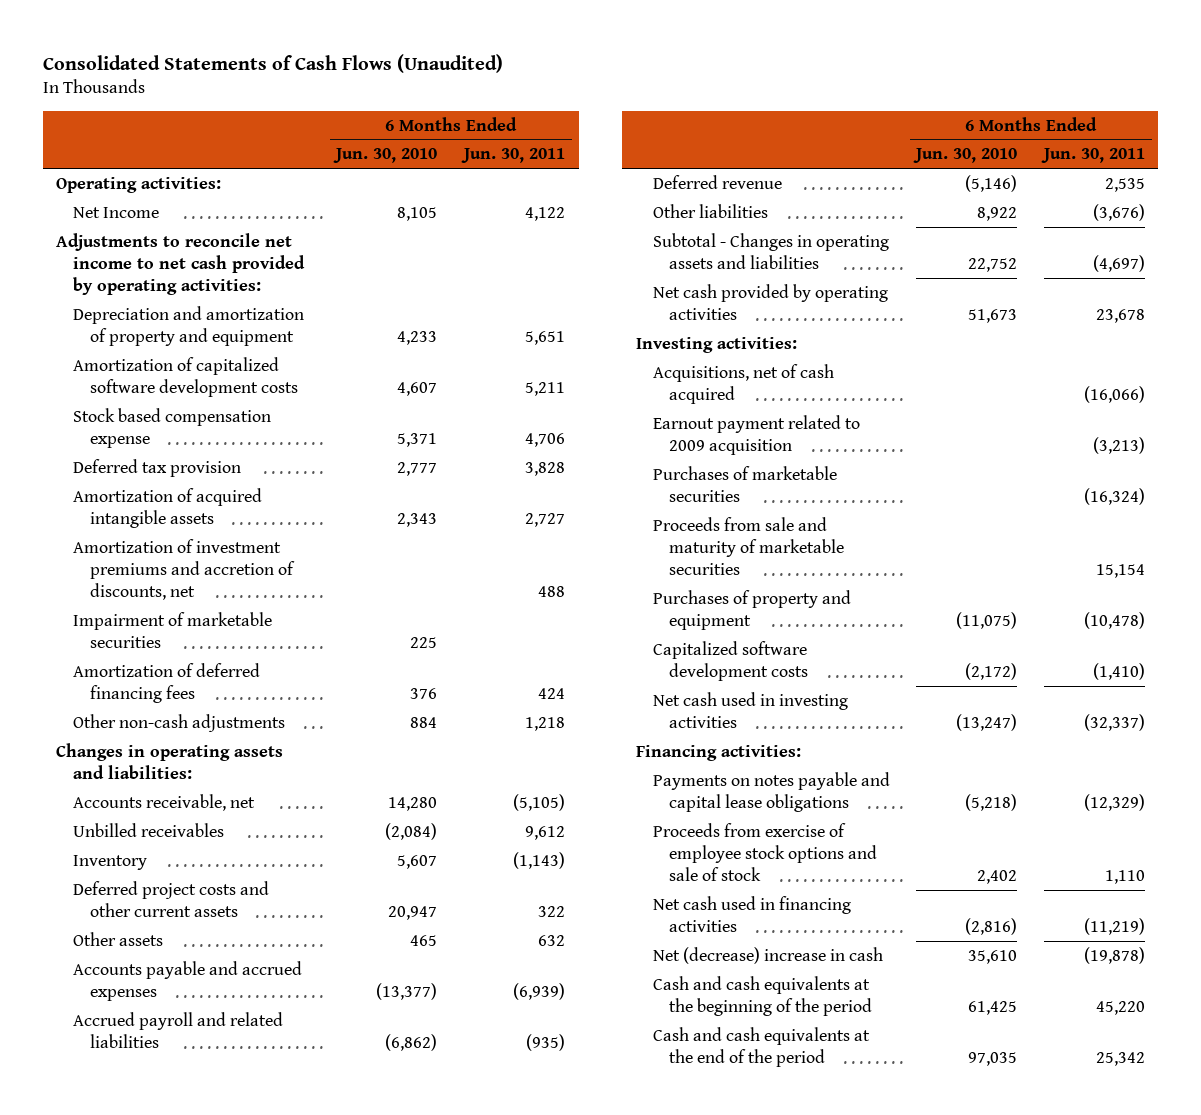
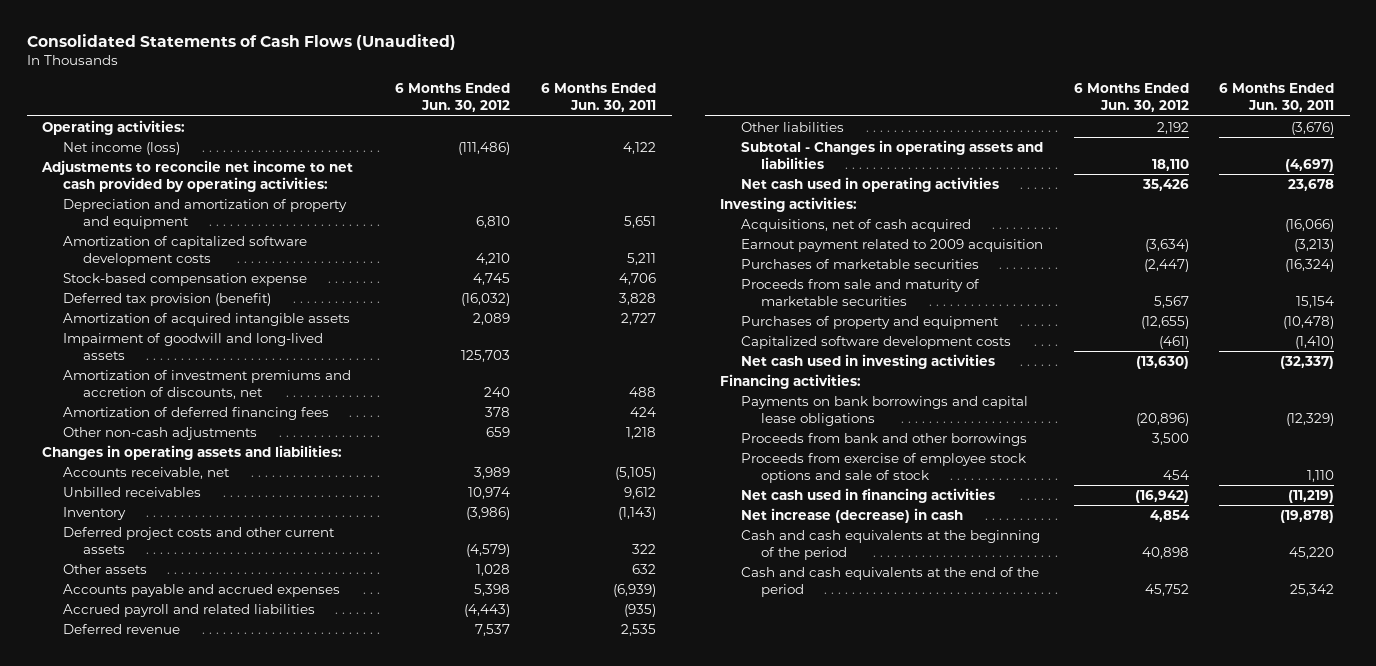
[333,148,438,164] Jun. 30, 2010 -> none
none -> [395,83,511,113] 6 Months Ended Jun. 30, 2012
[72,206,159,218] Net Income -> [62,141,180,155] Net income (loss)
[72,407,271,449] Stock based compensation expense -> [62,272,307,286] Stock-based compensation expense
[72,458,241,477] Deferred tax provision -> [62,292,271,306] Deferred tax provision (benefit)
none -> [62,332,323,360] Impairment of goodwill and long-lived assets
[72,611,272,649] Impairment of marketable securities -> none
[652,283,888,321] Net cash provided by operating activities -> [740,176,999,192] Net cash used in operating activities
[652,771,890,813] Payments on notes payable and capital lease obligations -> [740,395,1028,426] Payments on bank borrowings and capital lease obligations
none -> [740,432,1027,446] Proceeds from bank and other borrowings
[652,946,883,964] Net (decrease) increase in cash -> [740,507,963,523] Net increase (decrease) in cash

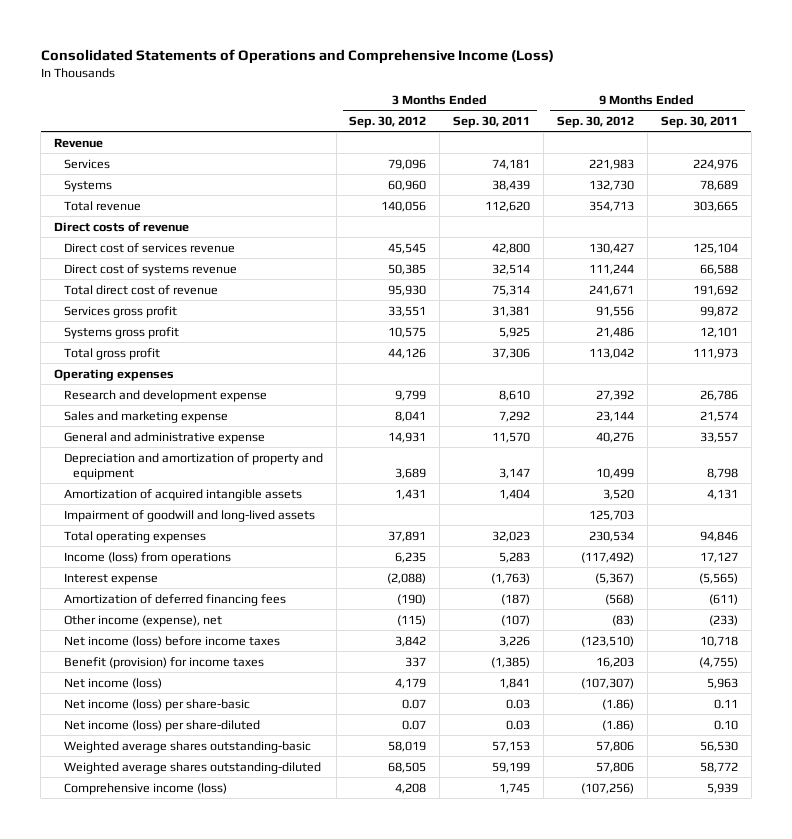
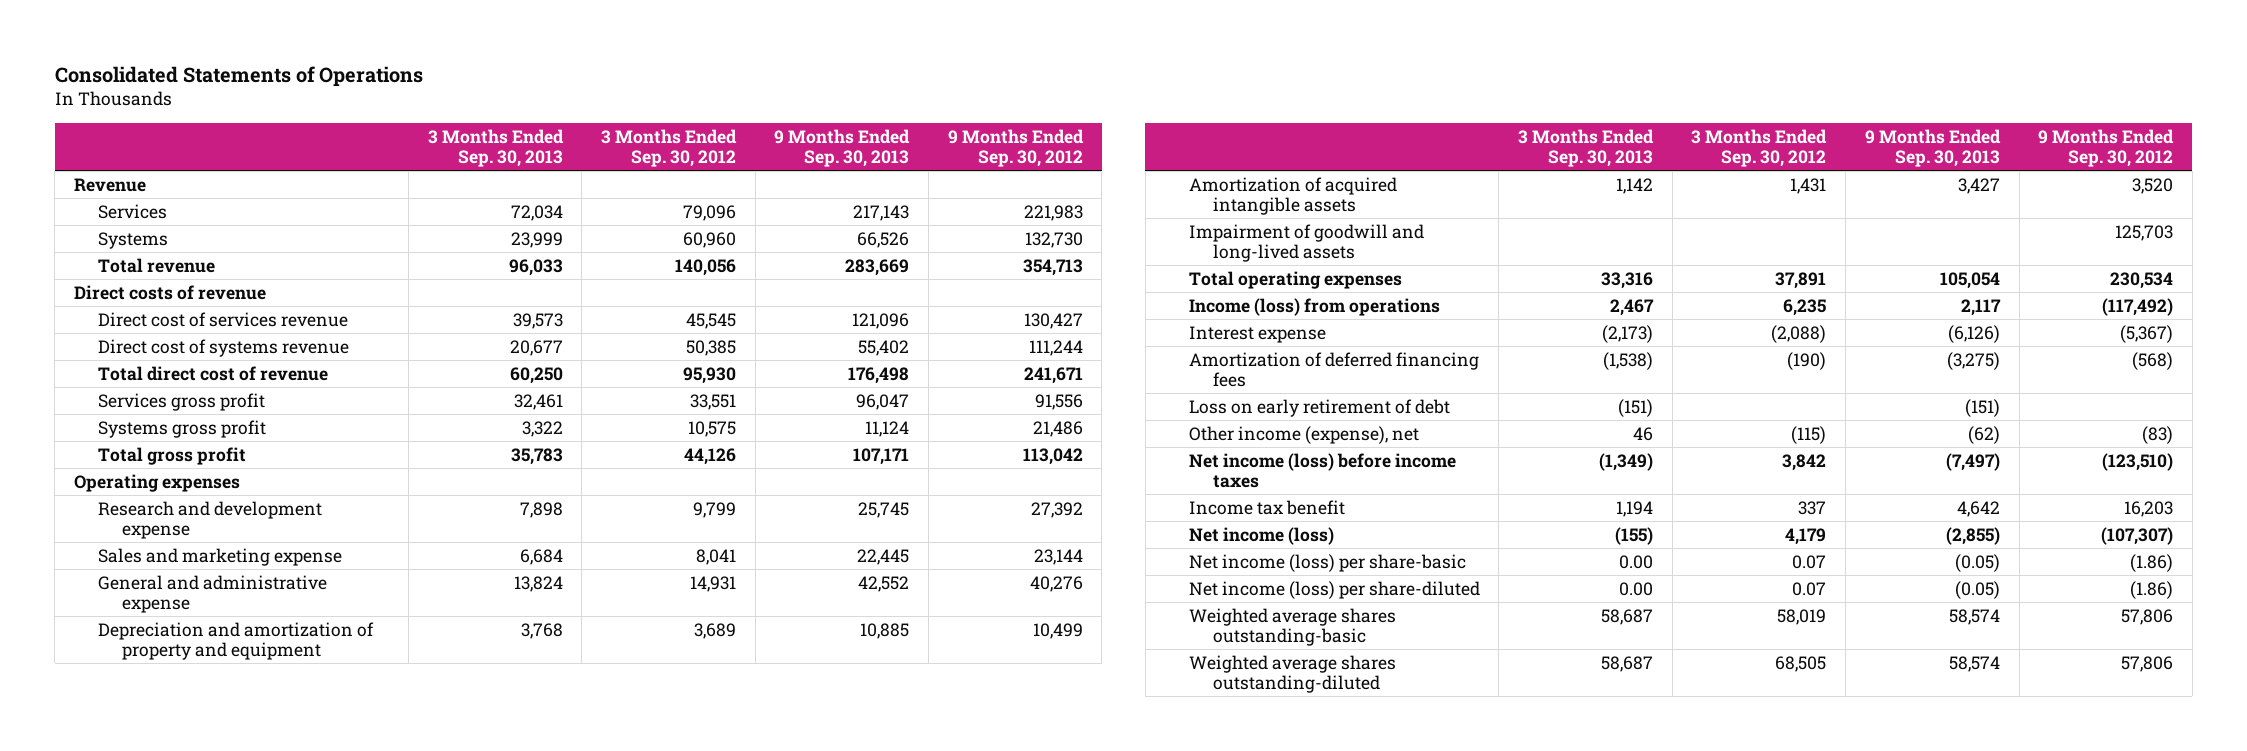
[40,48,554,64] Consolidated Statements of Operations and Comprehensive Income (Loss) -> [54,65,423,87] Consolidated Statements of Operations
[453,115,531,128] Sep. 30, 2011 -> none
[660,115,738,128] Sep. 30, 2011 -> none
none -> [427,128,564,168] 3 Months Ended Sep. 30, 2013
none -> [774,128,911,168] 9 Months Ended Sep. 30, 2013
none -> [1188,398,1450,417] Loss on early retirement of debt
[63,656,264,669] Benefit (provision) for income taxes -> [1188,499,1345,515] Income tax benefit
[63,782,227,795] Comprehensive income (loss) -> none

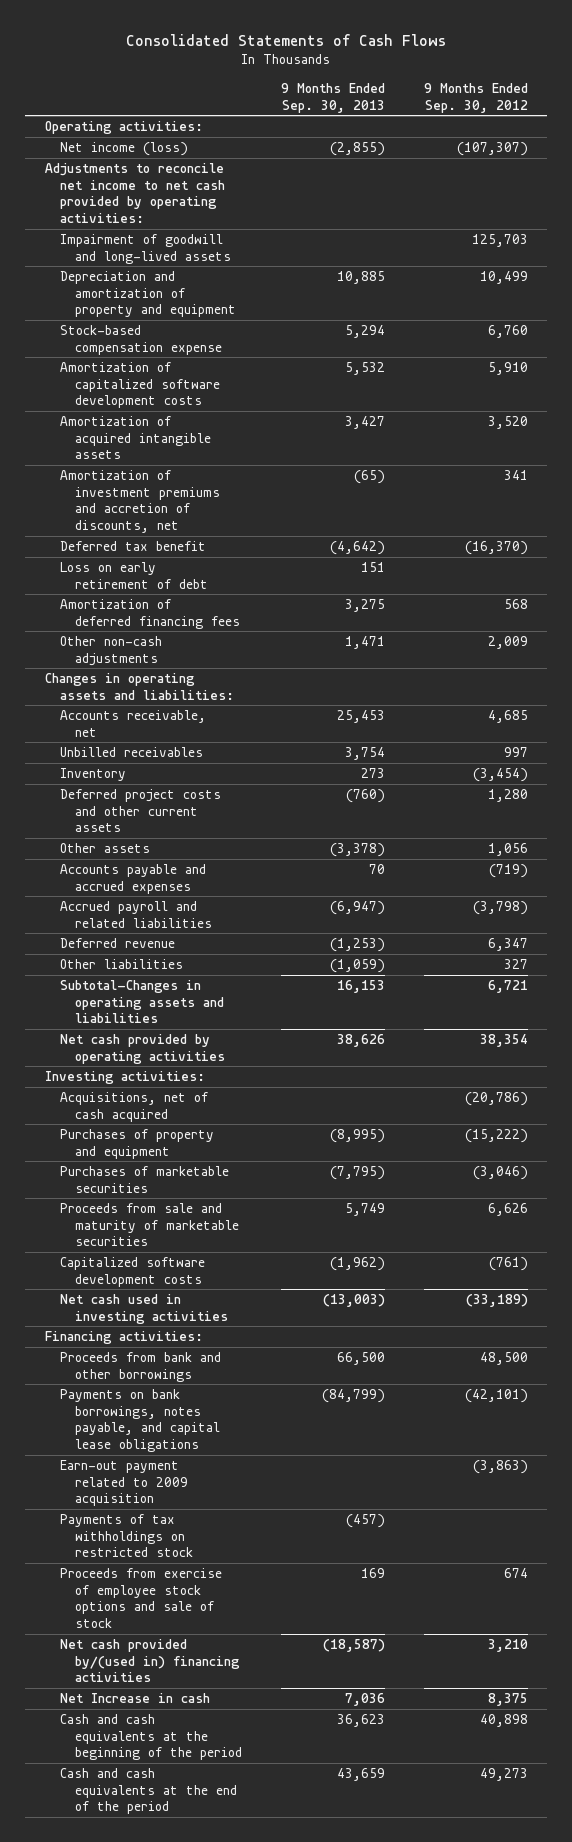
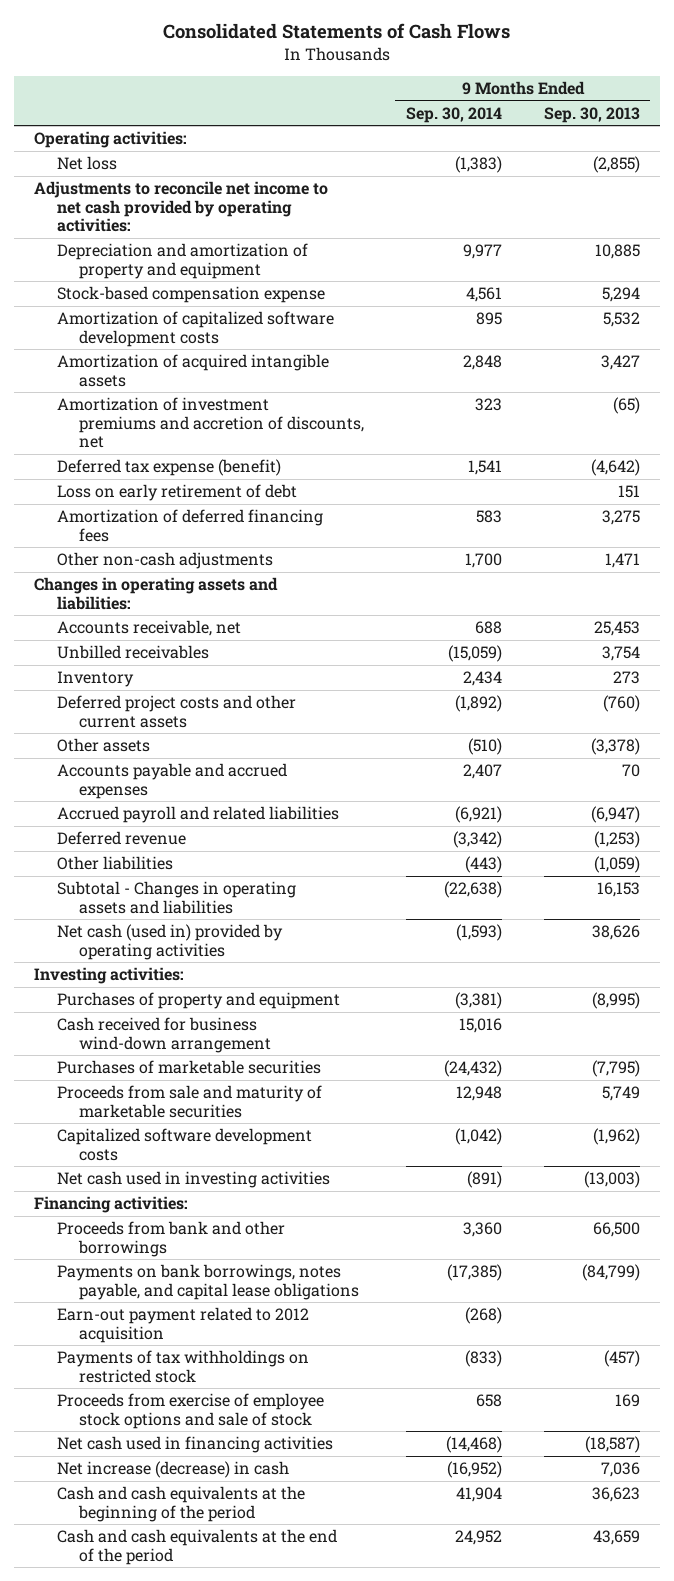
[423,83,528,113] 9 Months Ended Sep. 30, 2012 -> none
none -> [405,106,502,123] Sep. 30, 2014
[59,142,188,157] Net income (loss) -> [56,156,117,171] Net loss
[59,234,231,264] Impairment of goodwill and long-lived assets -> none
[59,541,206,552] Deferred tax benefit -> [56,459,281,477] Deferred tax expense (benefit)
[59,980,224,1024] Subtotal-Changes in operating assets and liabilities -> [56,881,296,914] Subtotal - Changes in operating assets and liabilities
[59,1034,225,1064] Net cash provided by operating activities -> [56,924,283,960] Net cash (used in) provided by operating activities
[59,1092,208,1122] Acquisitions, net of cash acquired -> none
none -> [56,1017,272,1053] Cash received for business wind-down arrangement
[59,1460,188,1507] Earn-out payment related to 2009 acquisition -> [56,1307,309,1343] Earn-out payment related to 2012 acquisition
[59,1639,240,1683] Net cash provided by/(used in) financing activities -> [56,1436,333,1454] Net cash used in financing activities
[59,1693,210,1704] Net Increase in cash -> [56,1461,289,1479] Net increase (decrease) in cash

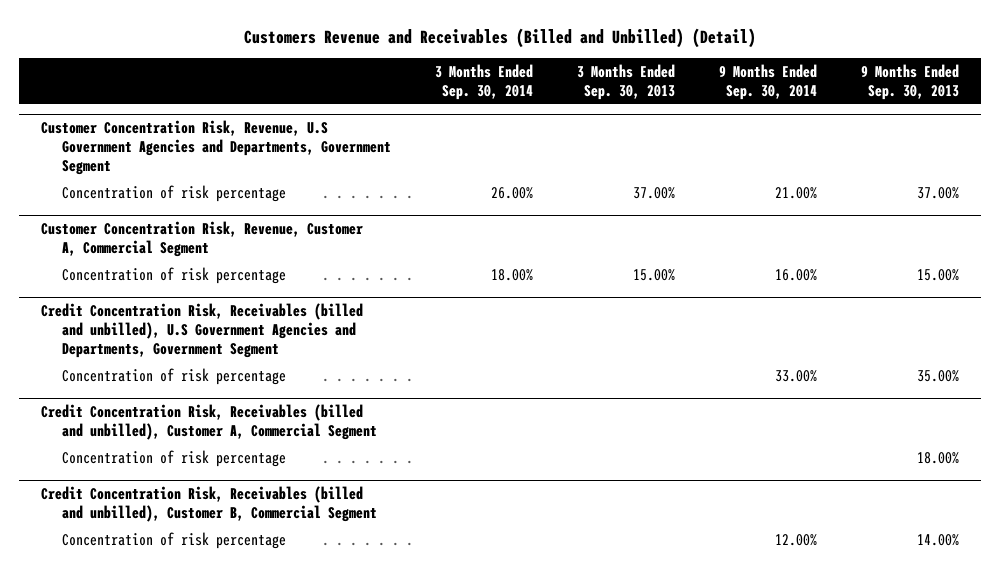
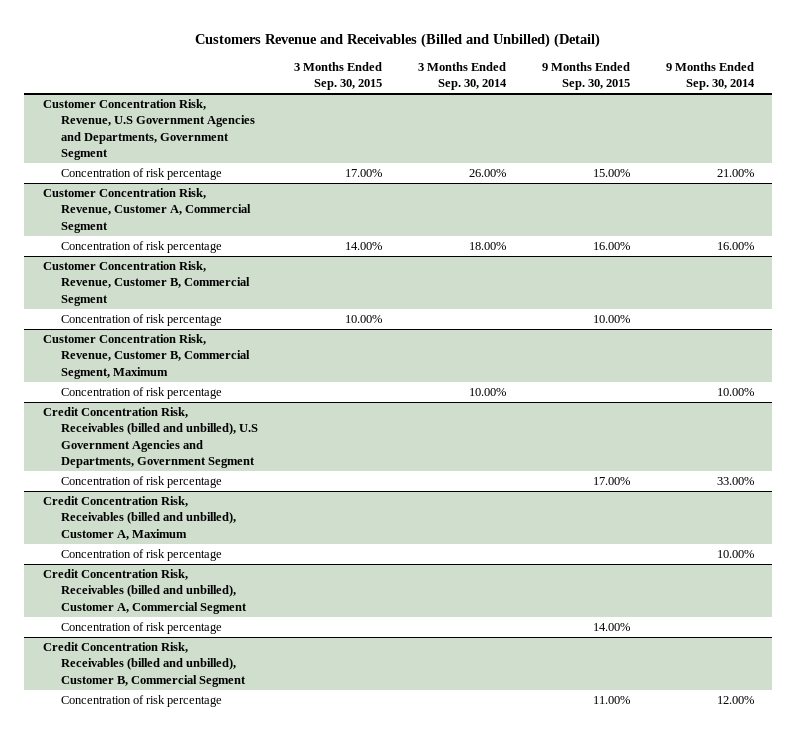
[577,63,676,100] 3 Months Ended Sep. 30, 2013 -> none
[861,63,960,100] 9 Months Ended Sep. 30, 2013 -> none
none -> [293,61,382,91] 3 Months Ended Sep. 30, 2015
none -> [542,61,631,91] 9 Months Ended Sep. 30, 2015
none -> [42,261,250,306] Customer Concentration Risk, Revenue, Customer B, Commercial Segment
none -> [60,314,222,327] Concentration of risk percentage
none -> [42,334,250,379] Customer Concentration Risk, Revenue, Customer B, Commercial Segment, Maximum
none -> [60,387,222,400] Concentration of risk percentage
none -> [42,496,236,540] Credit Concentration Risk, Receivables (billed and unbilled), Customer A, Maximum
none -> [60,549,222,562] Concentration of risk percentage

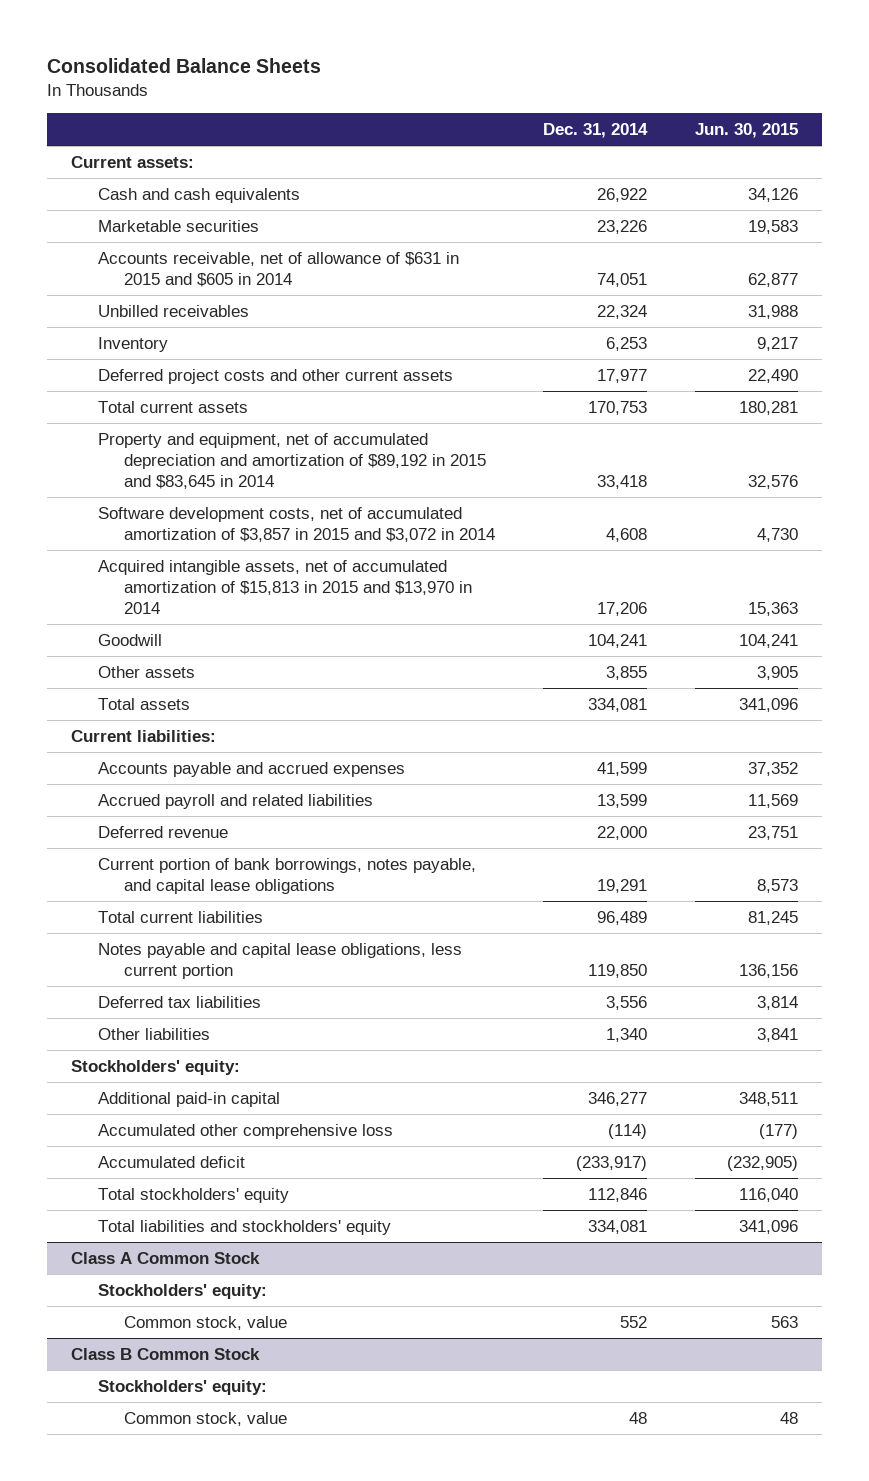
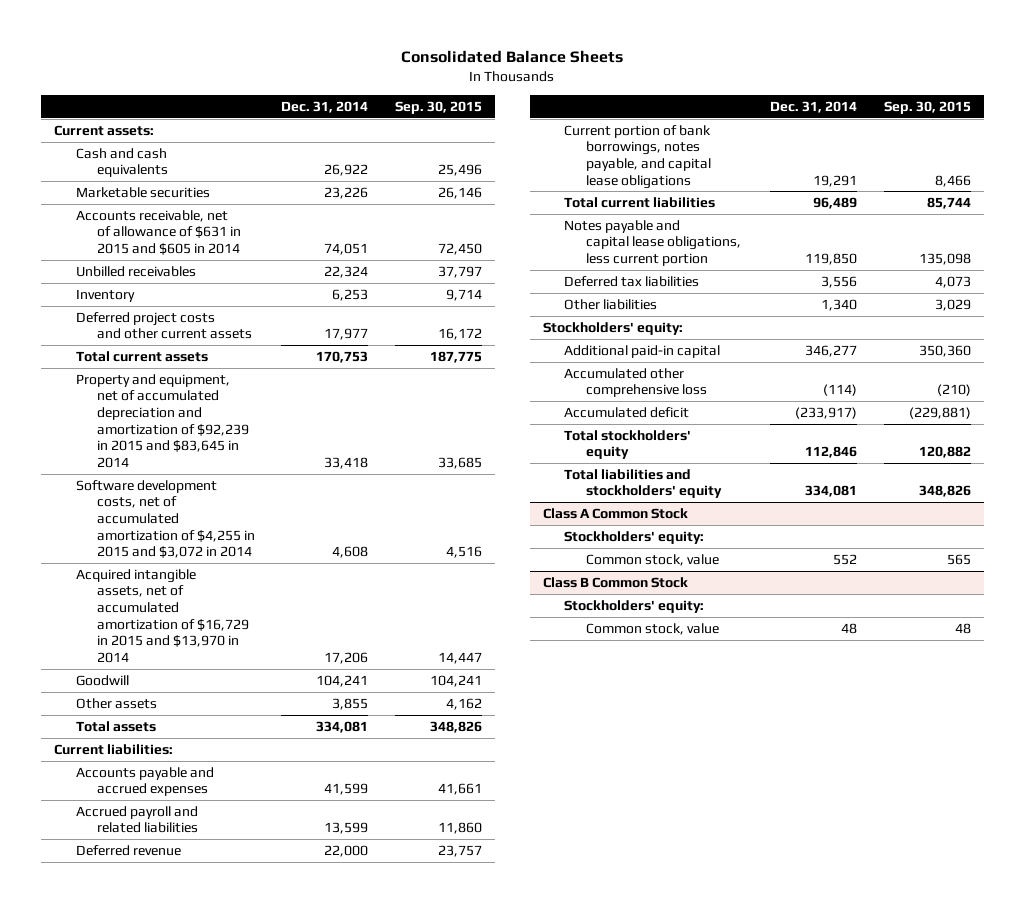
[694,122,798,138] Jun. 30, 2015 -> none
none -> [394,100,482,114] Sep. 30, 2015
[97,432,487,489] Property and equipment, net of accumulated depreciation and amortization of $89,192 in 2015 and $83,645 in 2014 -> [75,373,250,468] Property and equipment, net of accumulated depreciation and amortization of $92,239 in 2015 and $83,645 in 2014
[97,506,496,542] Software development costs, net of accumulated amortization of $3,857 in 2015 and $3,072 in 2014 -> [75,479,256,559] Software development costs, net of accumulated amortization of $4,255 in 2015 and $3,072 in 2014
[97,559,473,614] Acquired intangible assets, net of accumulated amortization of $15,813 in 2015 and $13,970 in 2014 -> [75,568,250,663] Acquired intangible assets, net of accumulated amortization of $16,729 in 2015 and $13,970 in 2014

